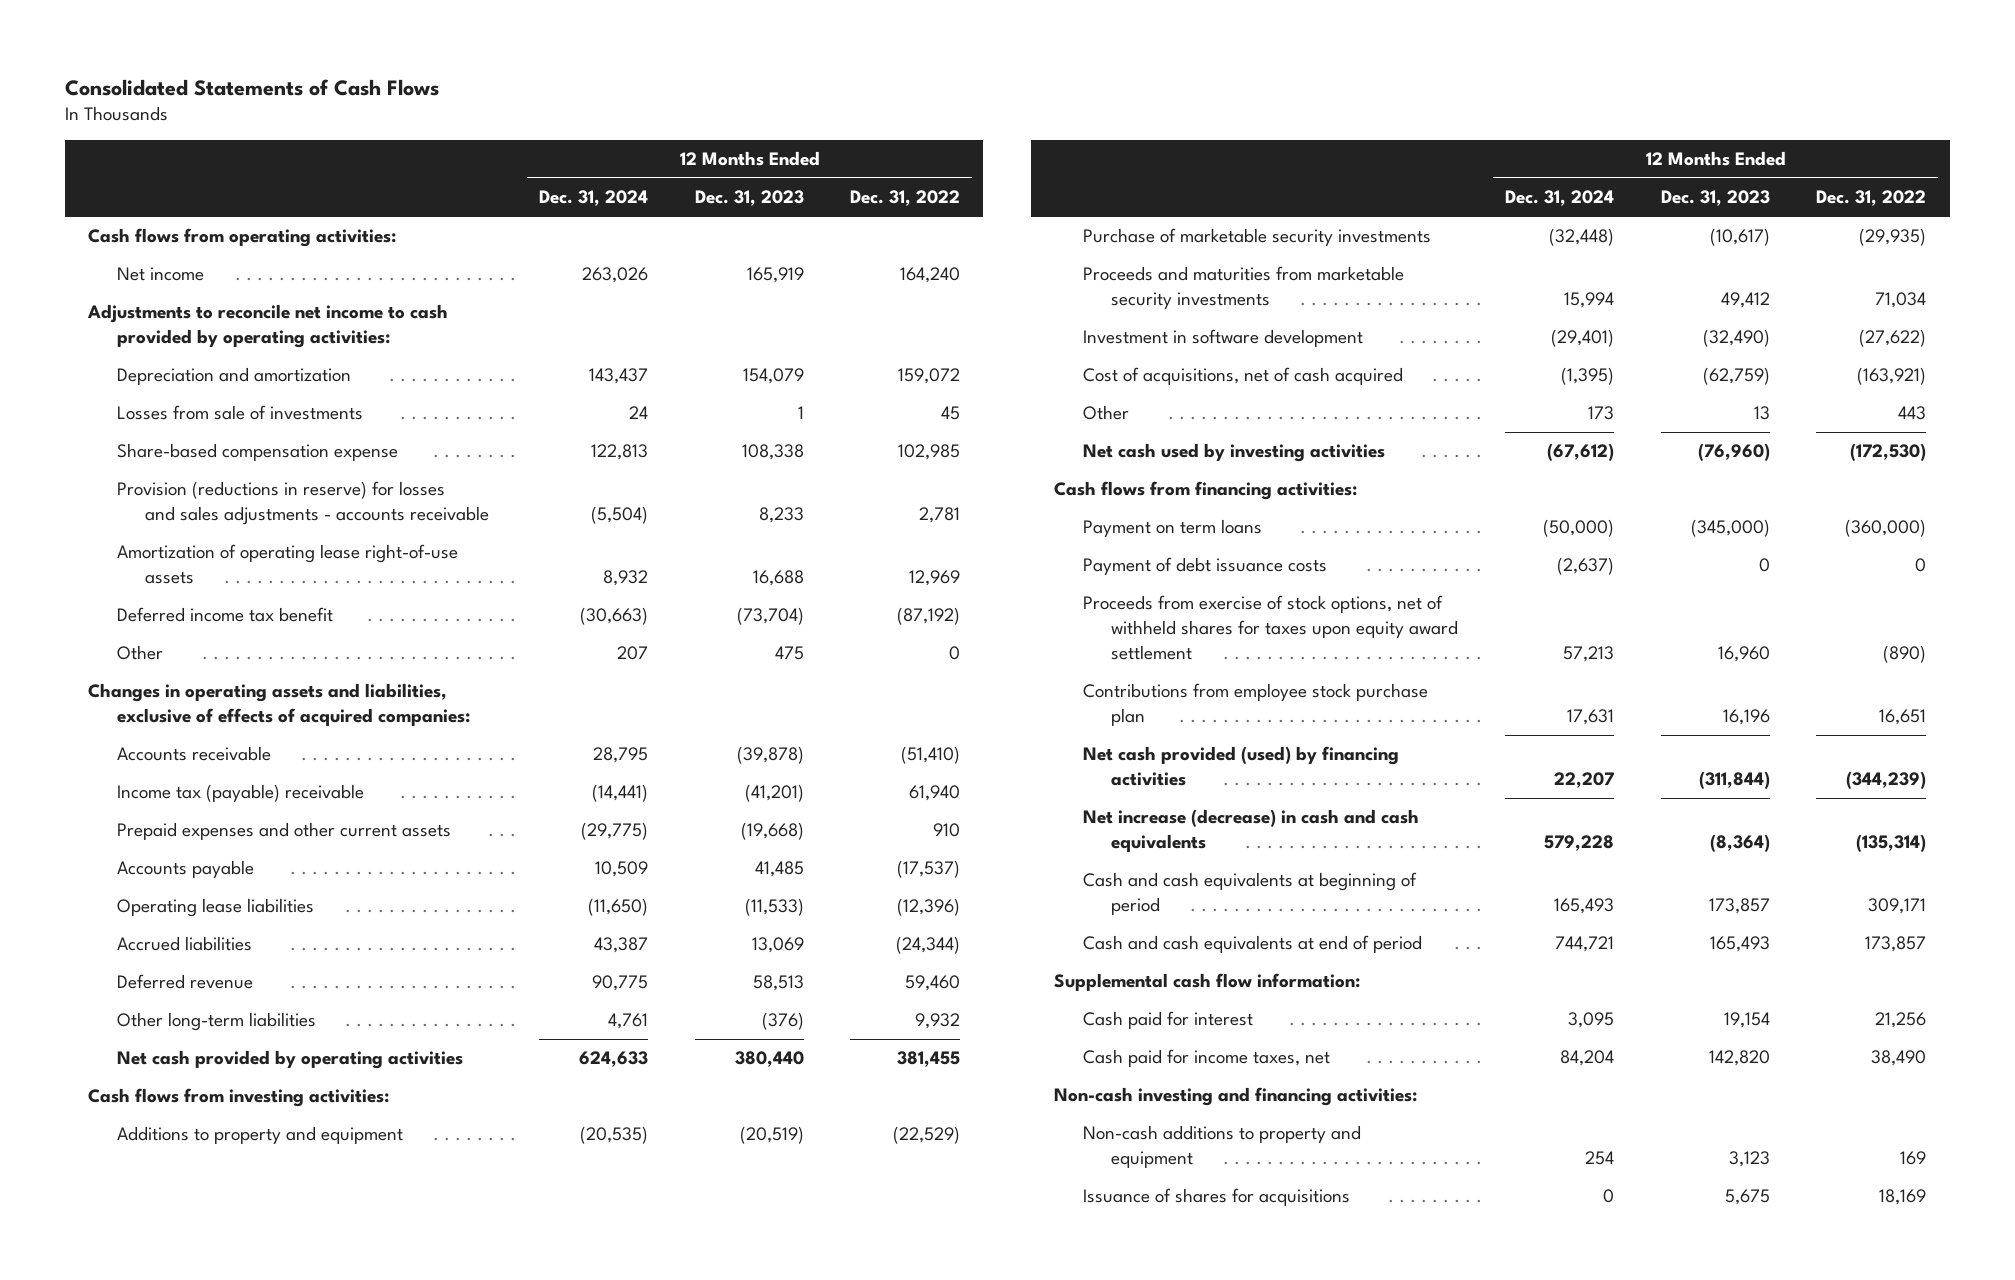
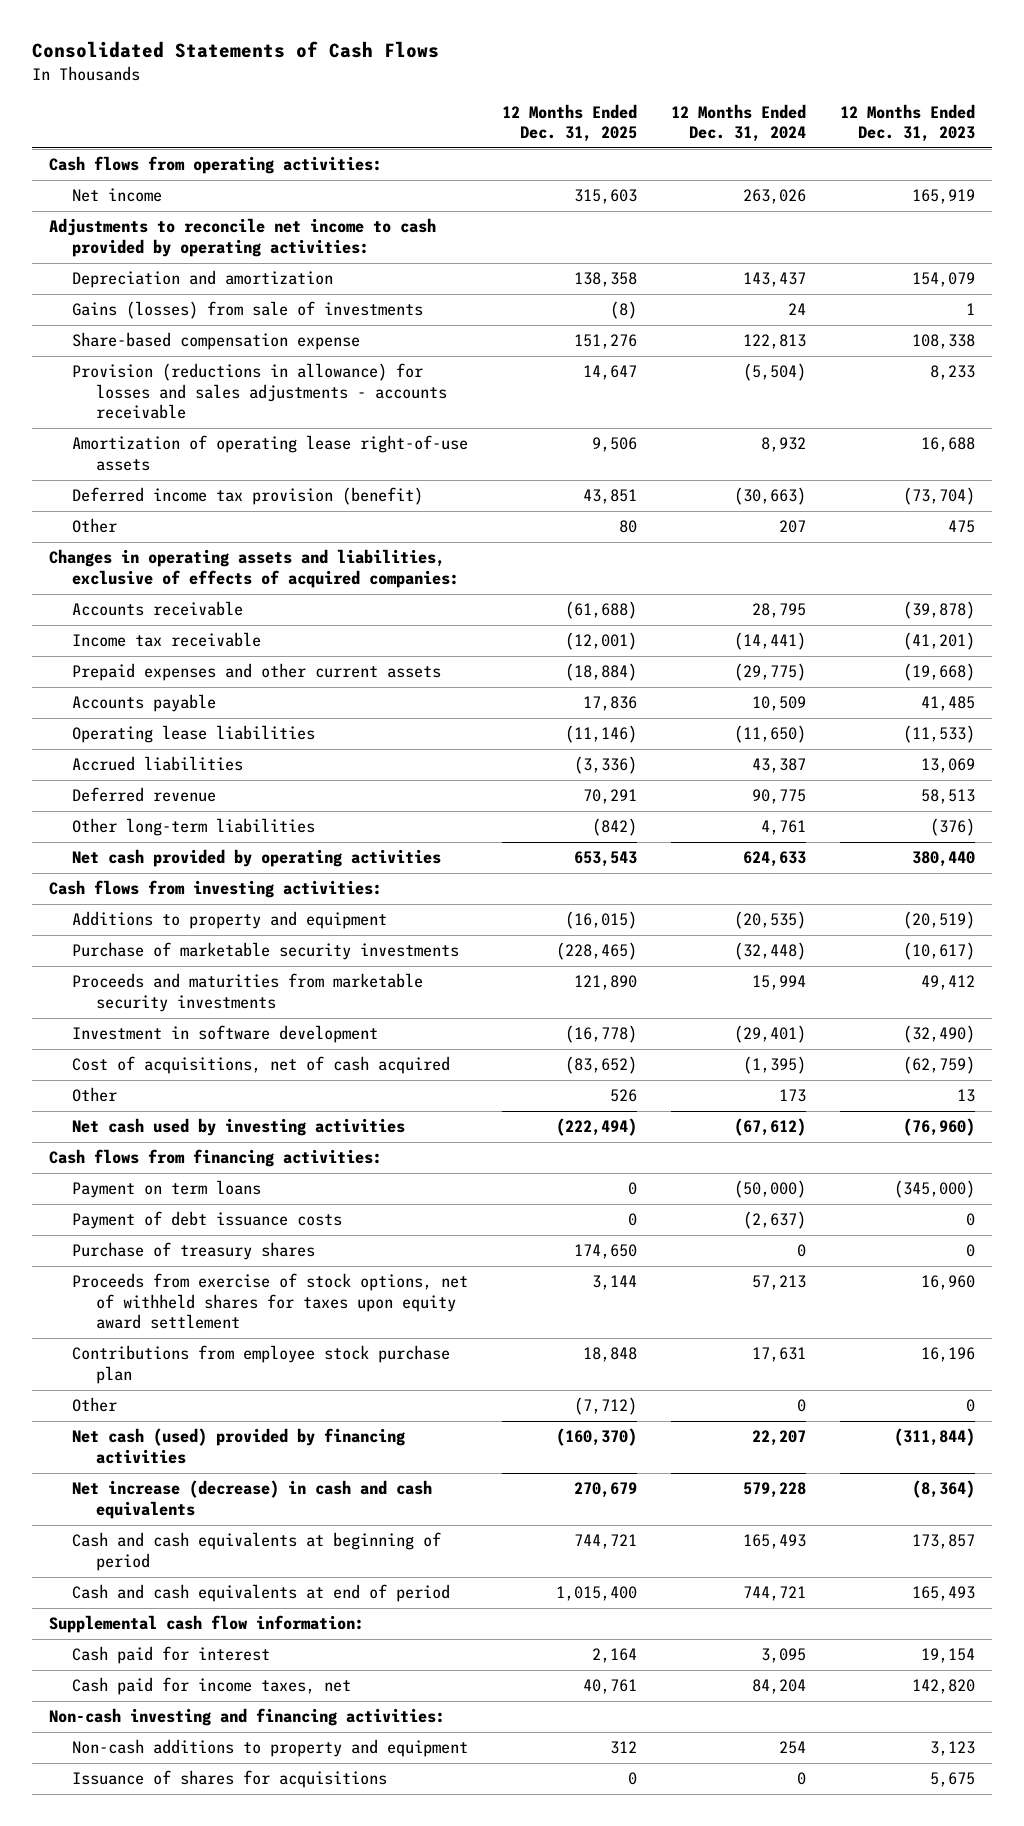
[850,190,961,207] Dec. 31, 2022 -> none
none -> [502,103,638,143] 12 Months Ended Dec. 31, 2025
[116,405,363,421] Losses from sale of investments -> [72,301,424,320] Gains (losses) from sale of investments
[116,481,490,526] Provision (reductions in reserve) for losses and sales adjustments - accounts receivable -> [72,363,447,419] Provision (reductions in allowance) for losses and sales adjustments - accounts receivable
[116,607,333,623] Deferred income tax benefit -> [72,487,424,506] Deferred income tax provision (benefit)
[116,784,364,803] Income tax (payable) receivable -> [72,632,262,648] Income tax receivable
none -> [72,1242,316,1261] Purchase of treasury shares
none -> [72,1397,118,1413] Other
[1082,746,1399,787] Net cash provided (used) by financing activities -> [72,1428,406,1464] Net cash (used) provided by financing activities

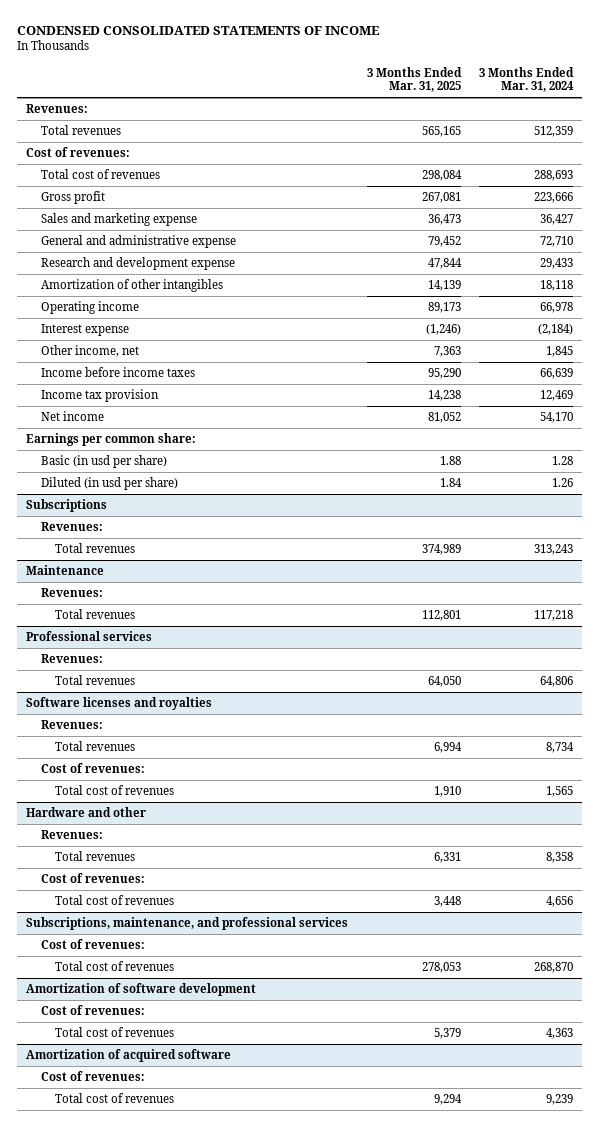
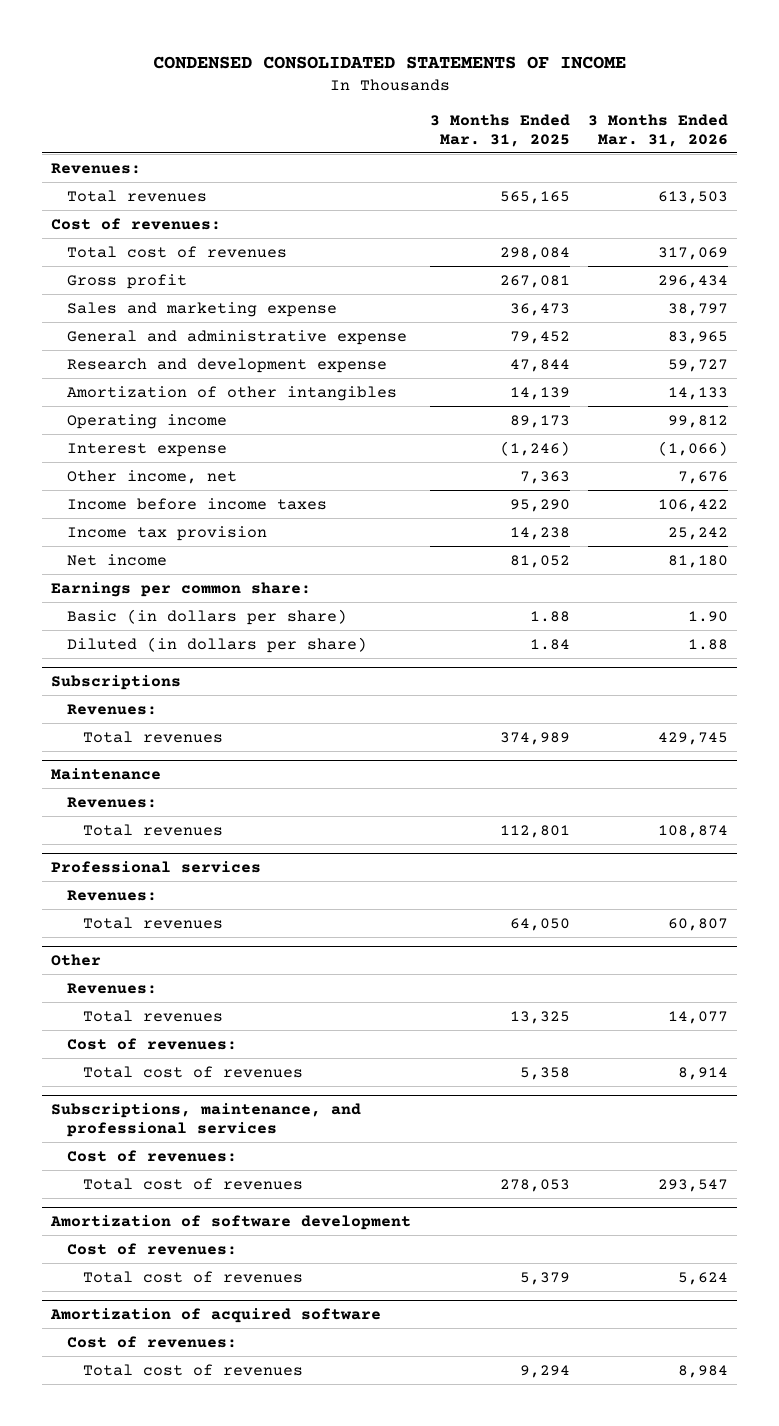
[479,67,575,93] 3 Months Ended Mar. 31, 2024 -> none
none -> [587,113,728,147] 3 Months Ended Mar. 31, 2026
[40,455,167,469] Basic (in usd per share) -> [67,608,348,625] Basic (in dollars per share)
[40,477,178,491] Diluted (in usd per share) -> [67,636,368,653] Diluted (in dollars per share)
[26,697,213,711] Software licenses and royalties -> none
[40,720,103,730] Revenues: -> none
[54,741,135,752] Total revenues -> none
[40,763,145,774] Cost of revenues: -> none
[54,785,174,796] Total cost of revenues -> none
[26,807,147,818] Hardware and other -> none
none -> [51,954,102,967] Other
[433,852,461,864] 6,331 -> [509,1010,570,1024] 13,325
[433,896,461,908] 3,448 -> [519,1066,570,1080] 5,358

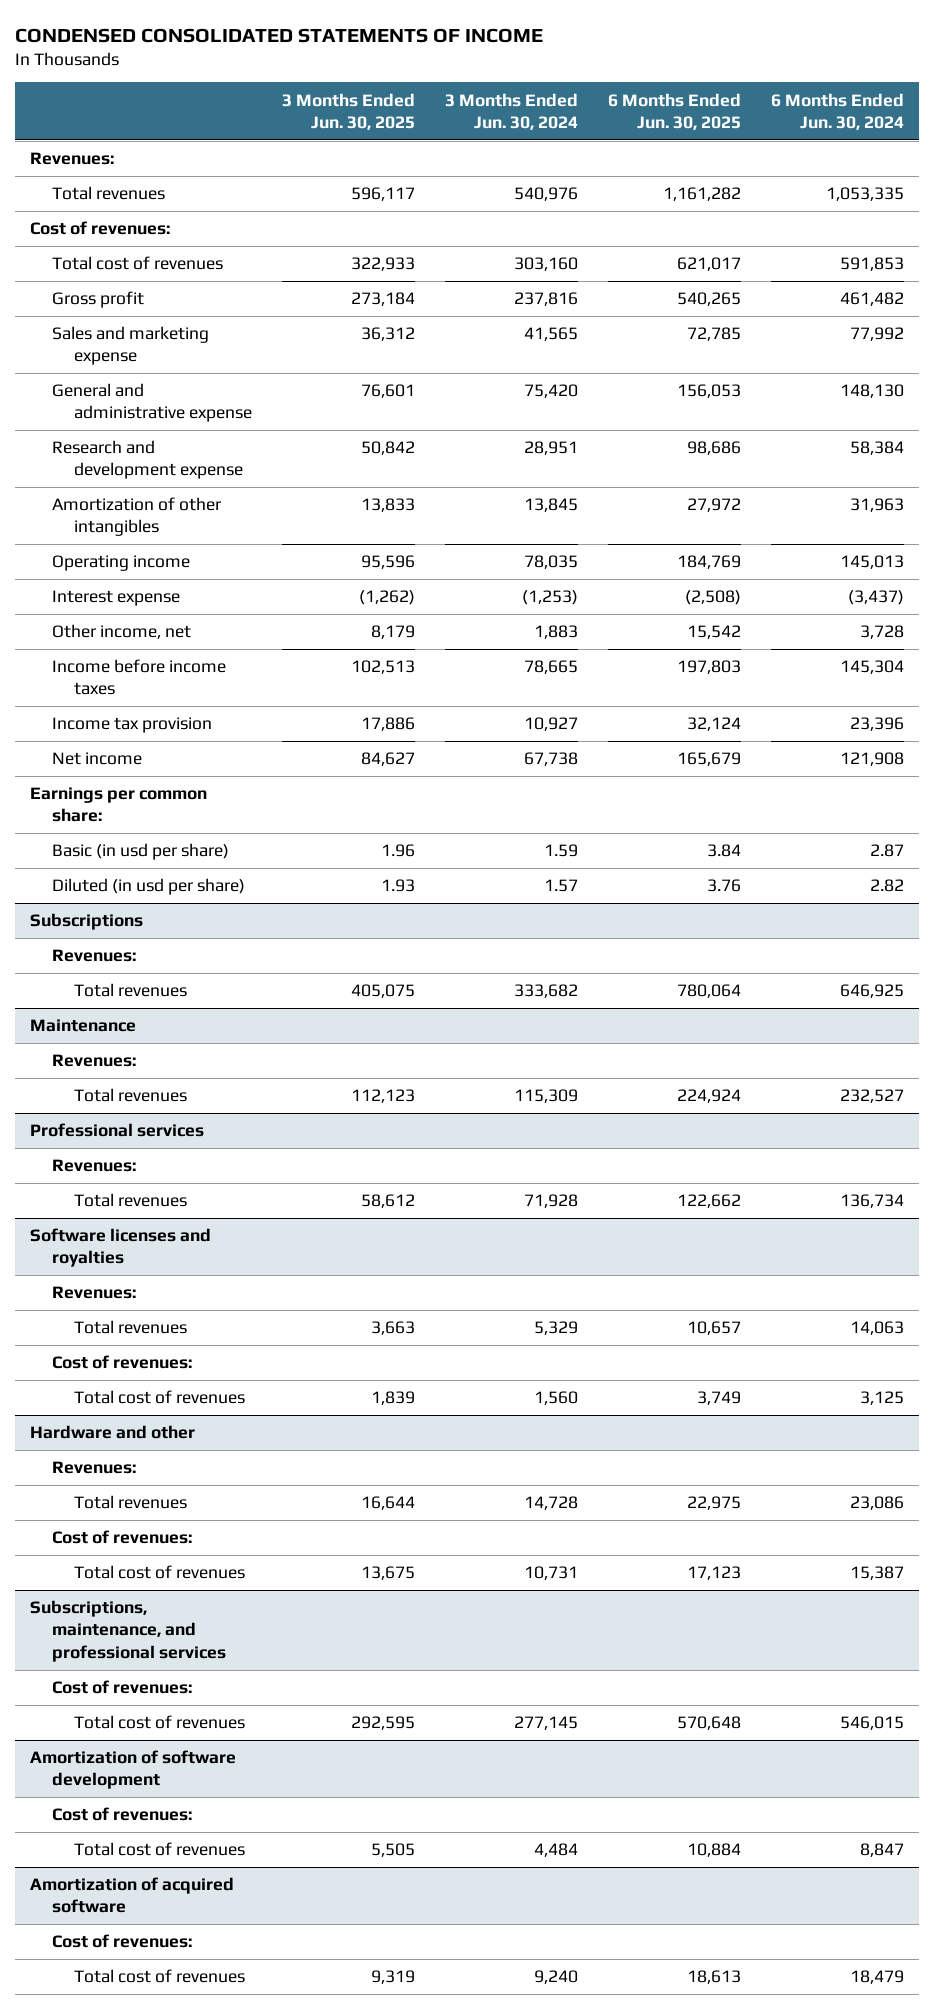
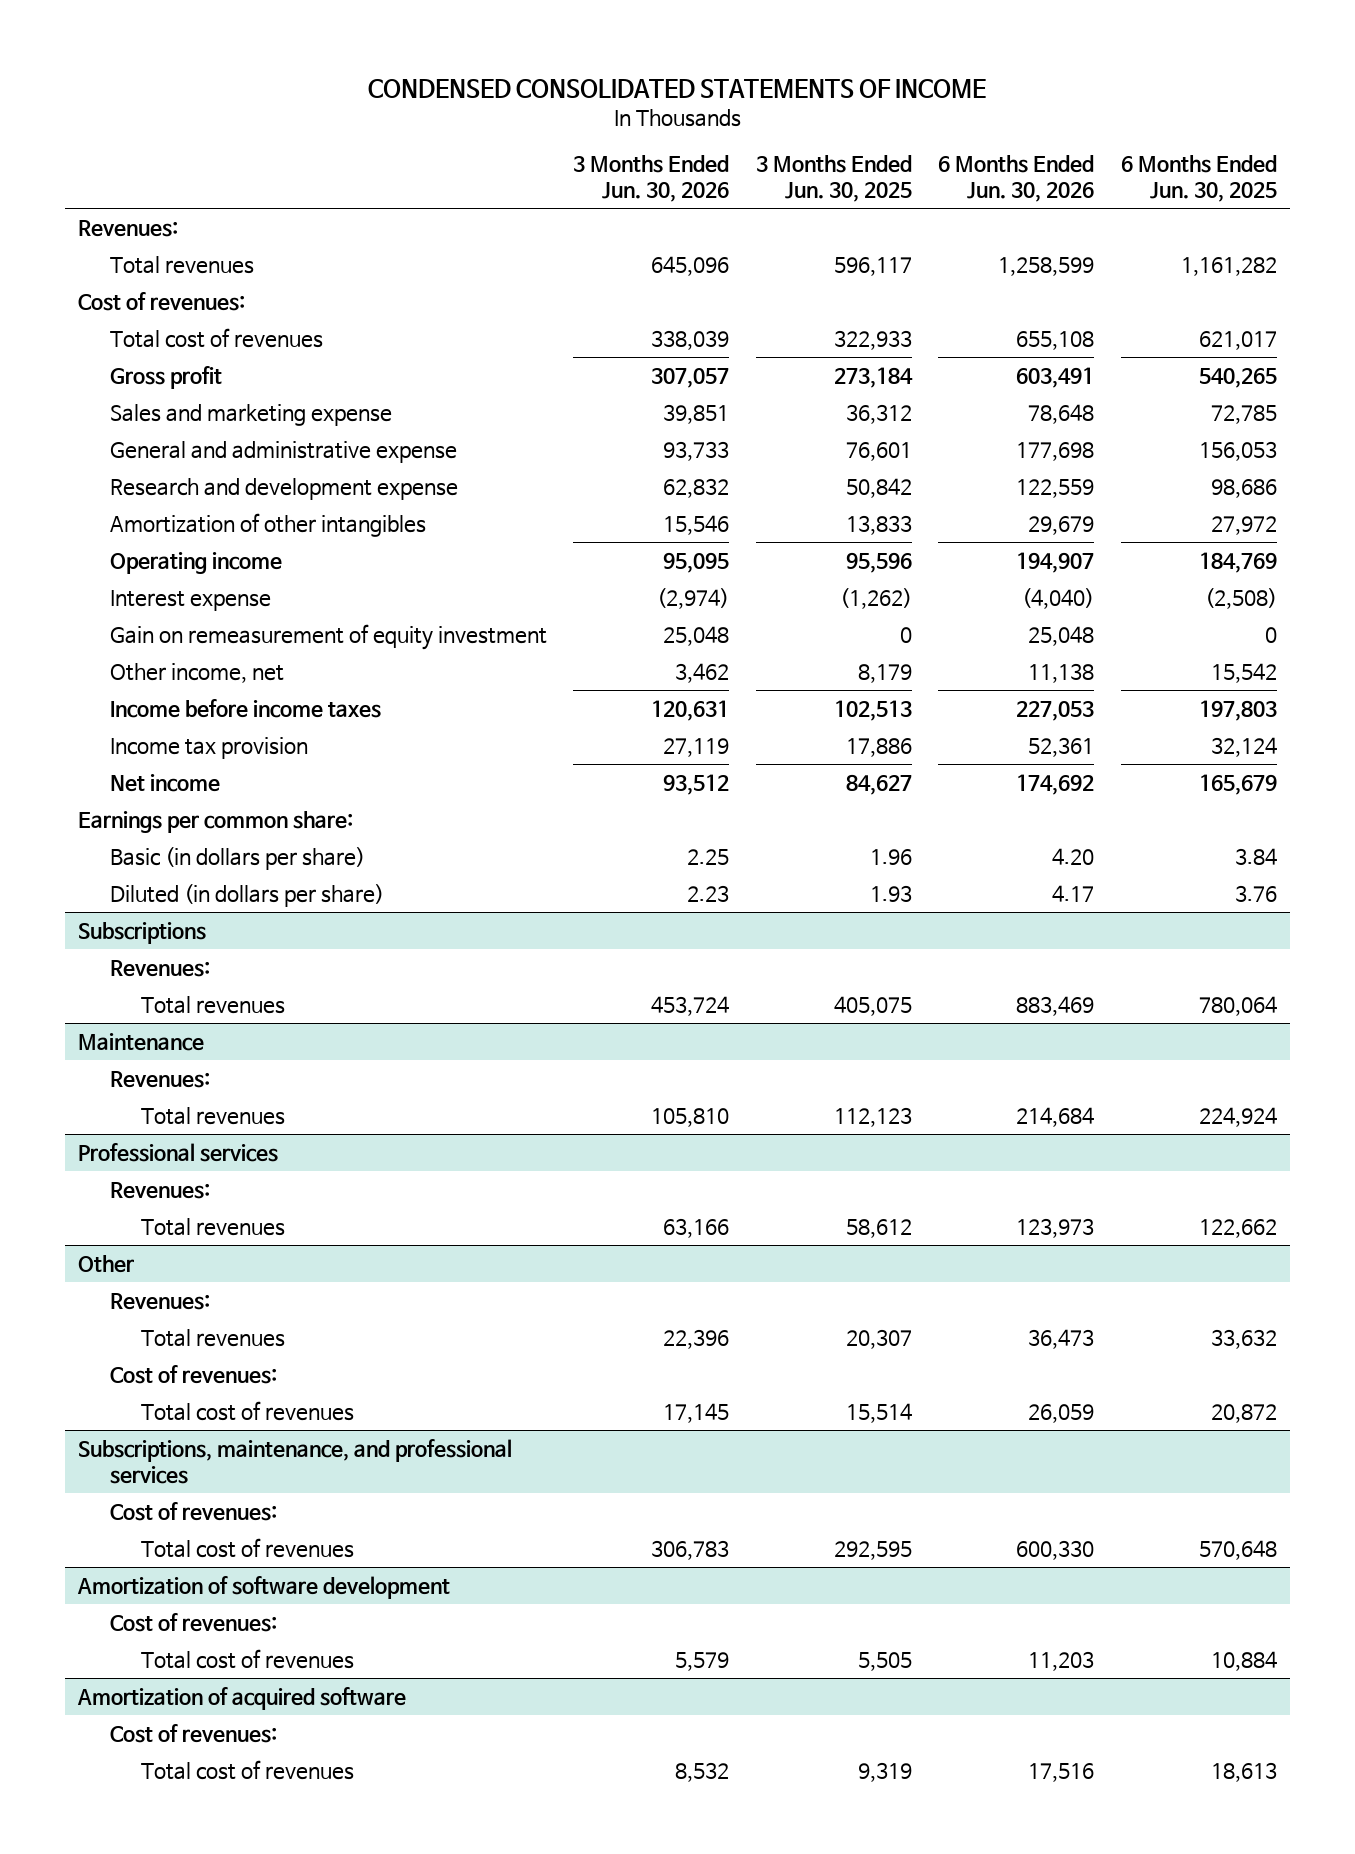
[444,92,578,130] 3 Months Ended Jun. 30, 2024 -> none
[771,92,905,130] 6 Months Ended Jun. 30, 2024 -> none
none -> [573,154,730,203] 3 Months Ended Jun. 30, 2026
none -> [938,154,1095,203] 6 Months Ended Jun. 30, 2026
none -> [109,623,547,650] Gain on remeasurement of equity investment
[51,843,229,861] Basic (in usd per share) -> [109,846,365,870] Basic (in dollars per share)
[51,878,245,896] Diluted (in usd per share) -> [109,883,384,907] Diluted (in dollars per share)
[30,1228,212,1268] Software licenses and royalties -> none
[51,1286,136,1300] Revenues: -> none
[73,1320,187,1335] Total revenues -> none
[51,1355,192,1370] Cost of revenues: -> none
[73,1390,245,1405] Total cost of revenues -> none
[30,1425,196,1440] Hardware and other -> none
none -> [78,1254,135,1273] Other
[360,1496,415,1511] 16,644 -> [845,1328,912,1349] 20,307
[687,1496,742,1511] 22,975 -> [1210,1328,1277,1349] 33,632
[360,1566,415,1581] 13,675 -> [845,1402,912,1423] 15,514
[687,1566,742,1581] 17,123 -> [1210,1403,1277,1423] 20,872

